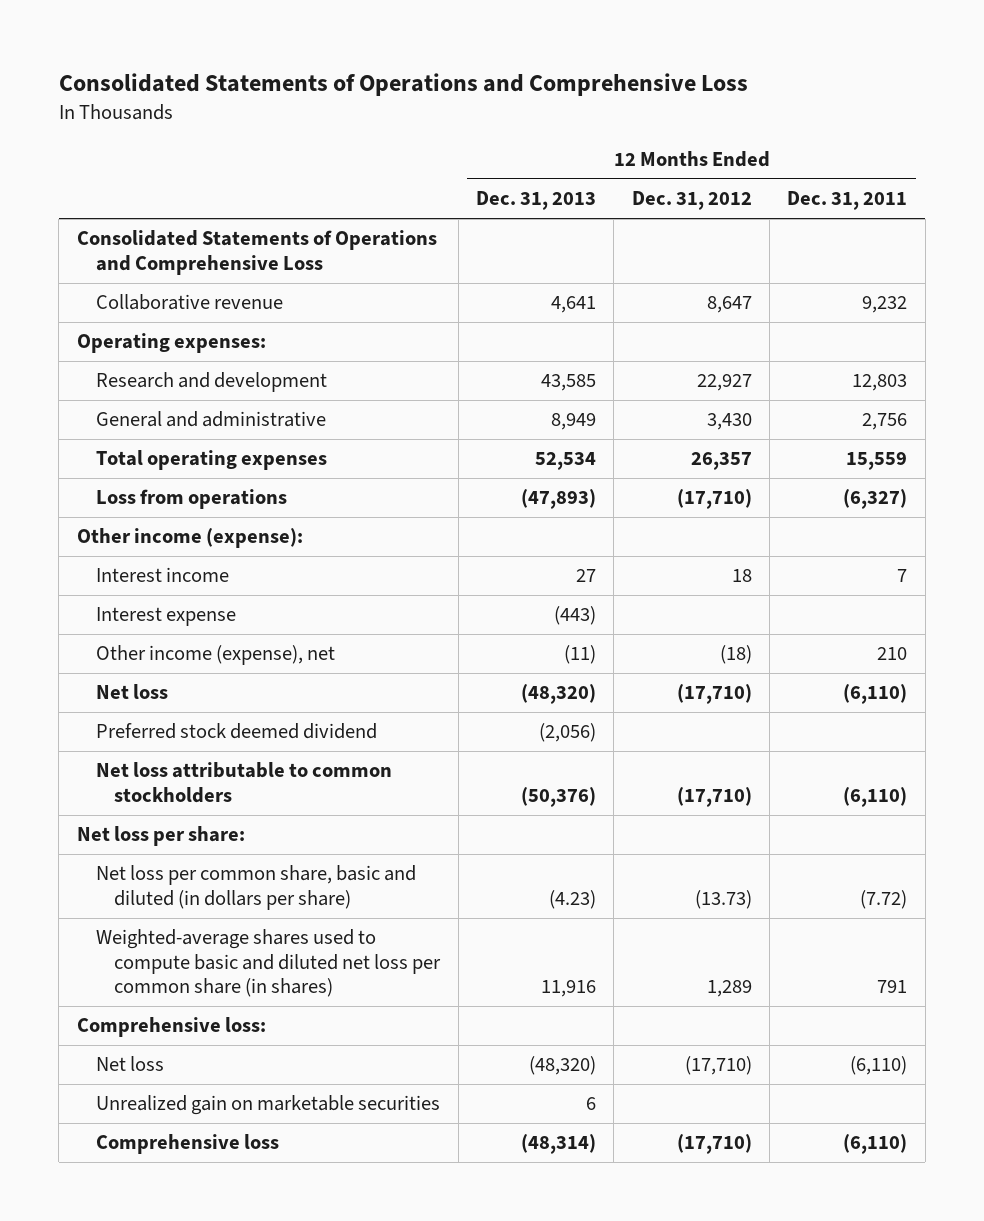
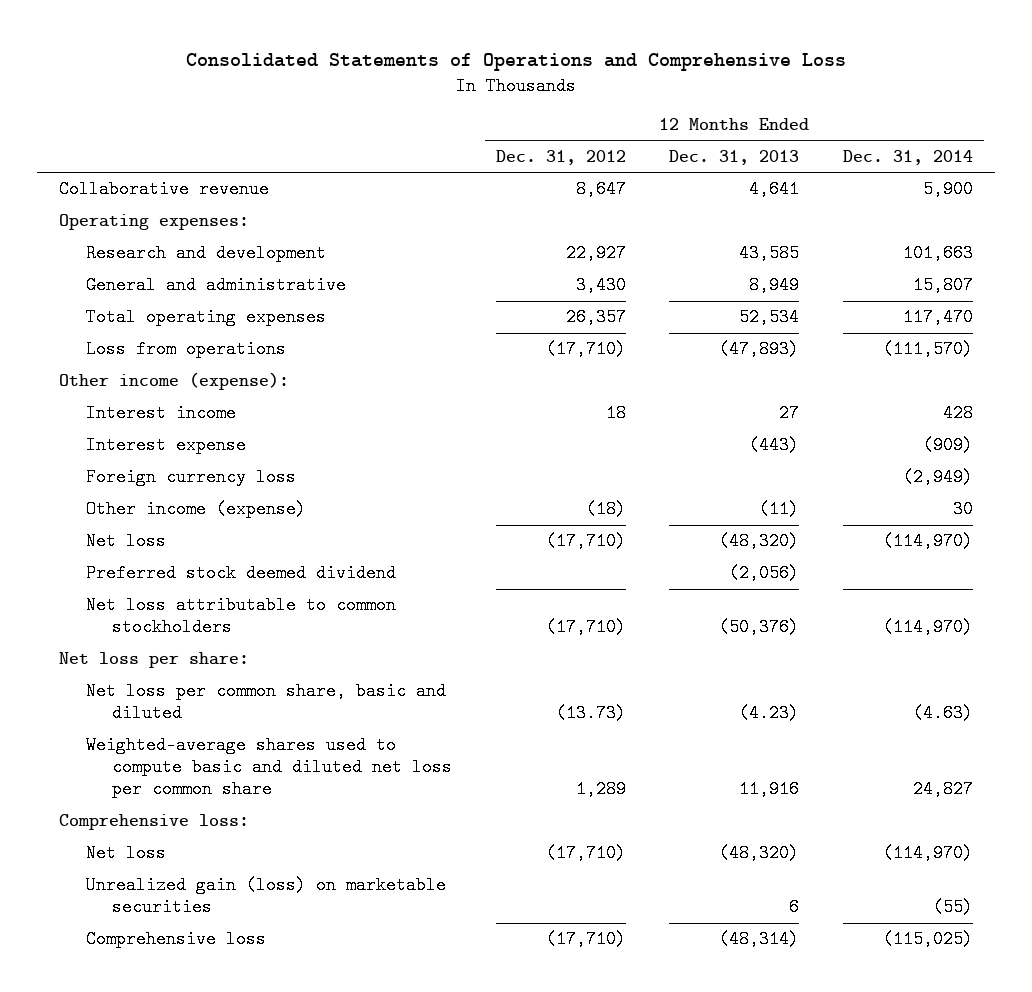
[787,191,908,211] Dec. 31, 2011 -> none
none -> [842,150,973,166] Dec. 31, 2014
[76,230,437,275] Consolidated Statements of Operations and Comprehensive Loss -> none
none -> [85,468,296,487] Foreign currency loss
[95,645,335,666] Other income (expense), net -> [85,500,306,519] Other income (expense)
[95,865,416,910] Net loss per common share, basic and diluted (in dollars per share) -> [85,682,446,723] Net loss per common share, basic and diluted
[95,929,442,998] Weighted-average shares used to compute basic and diluted net loss per common share (in shares) -> [85,736,453,799] Weighted-average shares used to compute basic and diluted net loss per common share
[95,1095,440,1116] Unrealized gain on marketable securities -> [85,876,446,917] Unrealized gain (loss) on marketable securities

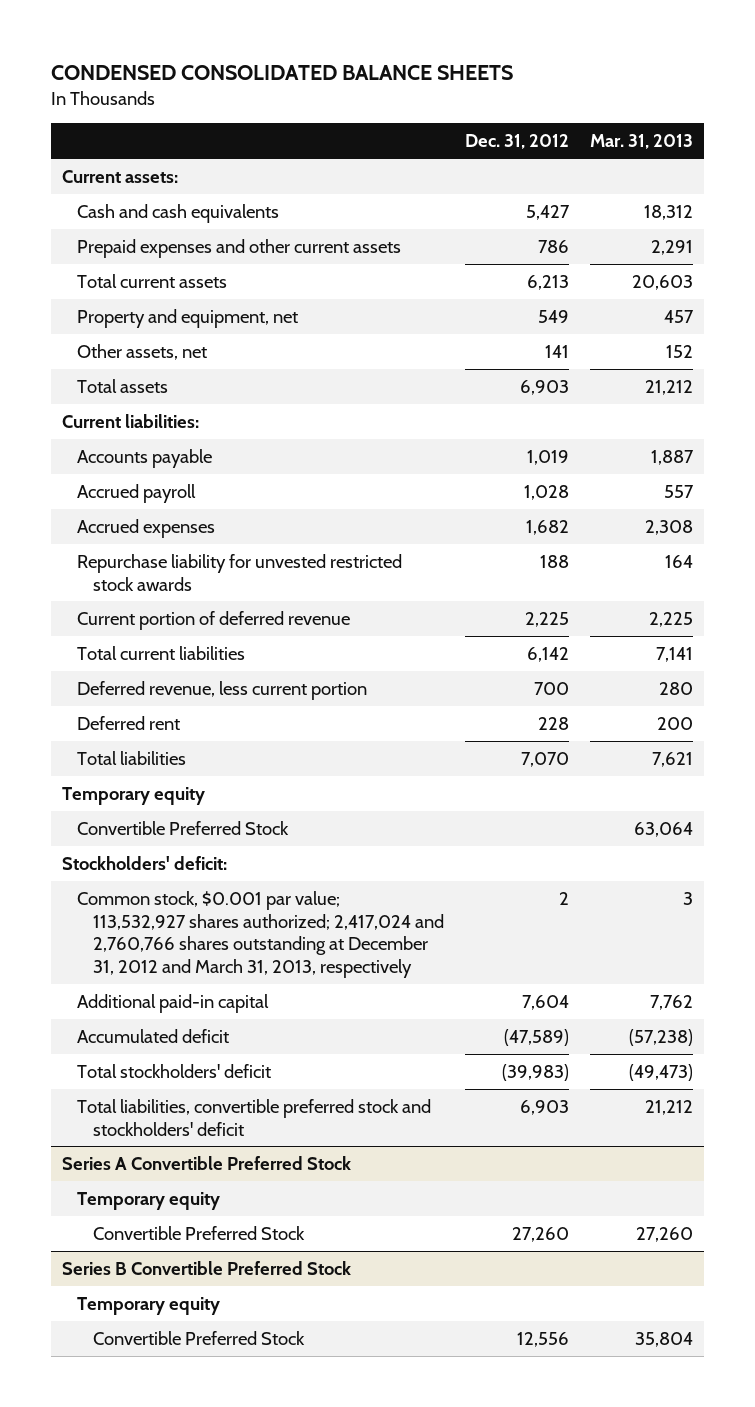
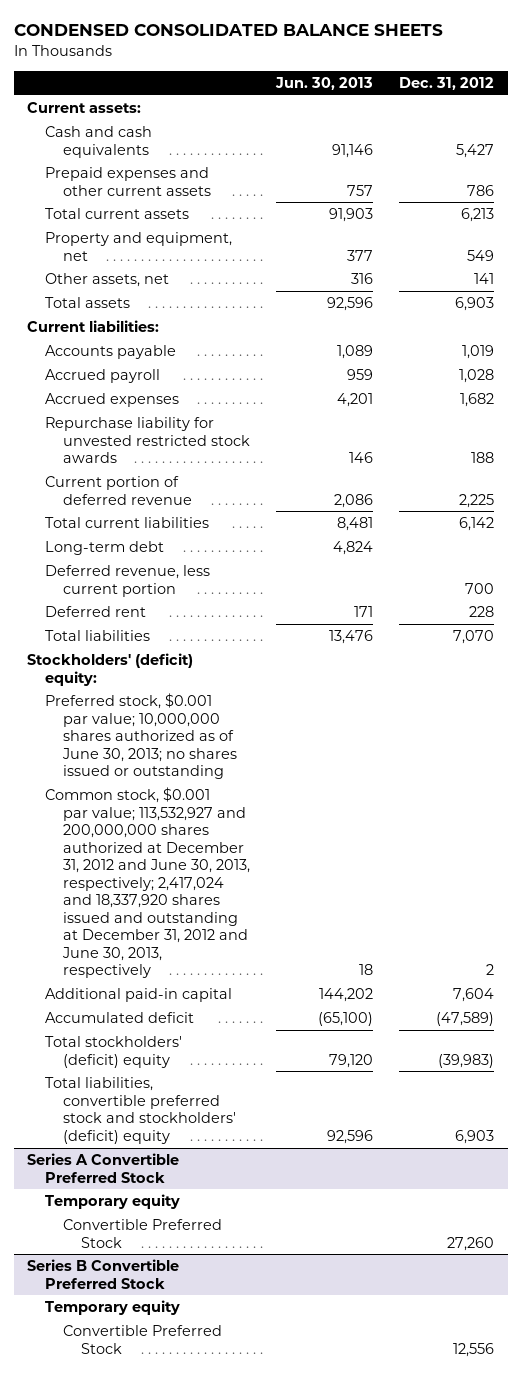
[590,134,694,150] Mar. 31, 2013 -> none
none -> [275,76,374,90] Jun. 30, 2013
none -> [44,541,164,556] Long-term debt
[61,786,205,805] Temporary equity -> none
[77,820,290,835] Convertible Preferred Stock -> none
[61,855,227,870] Stockholders' deficit: -> [26,653,193,686] Stockholders' (deficit) equity:
none -> [44,693,237,780] Preferred stock, $0.001 par value; 10,000,000 shares authorized as of June 30, 2013; no shares issued or outstanding
[77,890,444,978] Common stock, $0.001 par value; 113,532,927 shares authorized; 2,417,024 and 2,760,766 shares outstanding at December 31, 2012 and March 31, 2013, respectively -> [44,787,250,979] Common stock, $0.001 par value; 113,532,927 and 200,000,000 shares authorized at December 31, 2012 and June 30, 2013, respectively; 2,417,024 and 18,337,920 shares issued and outstanding at December 31, 2012 and June 30, 2013, respectively
[77,1063,272,1078] Total stockholders' deficit -> [44,1036,182,1068] Total stockholders' (deficit) equity
[77,1098,432,1136] Total liabilities, convertible preferred stock and stockholders' deficit -> [44,1077,236,1144] Total liabilities, convertible preferred stock and stockholders' (deficit) equity

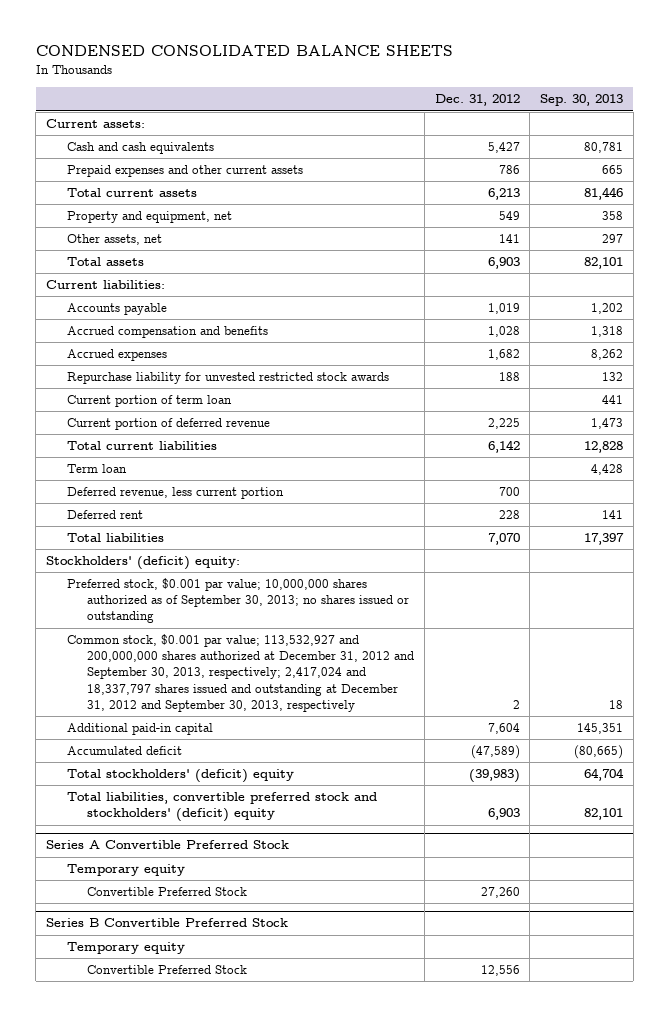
[275,76,374,90] Jun. 30, 2013 -> none
none -> [539,94,623,107] Sep. 30, 2013
[44,369,160,384] Accrued payroll -> [66,326,268,339] Accrued compensation and benefits
none -> [66,395,232,408] Current portion of term loan
[44,541,164,556] Long-term debt -> none
none -> [66,464,127,474] Term loan
[44,693,237,780] Preferred stock, $0.001 par value; 10,000,000 shares authorized as of June 30, 2013; no shares issued or outstanding -> [66,578,410,624] Preferred stock, $0.001 par value; 10,000,000 shares authorized as of September 30, 2013; no shares issued or outstanding
[44,787,250,979] Common stock, $0.001 par value; 113,532,927 and 200,000,000 shares authorized at December 31, 2012 and June 30, 2013, respectively; 2,417,024 and 18,337,920 shares issued and outstanding at December 31, 2012 and June 30, 2013, respectively -> [66,634,415,712] Common stock, $0.001 par value; 113,532,927 and 200,000,000 shares authorized at December 31, 2012 and September 30, 2013, respectively; 2,417,024 and 18,337,797 shares issued and outstanding at December 31, 2012 and September 30, 2013, respectively

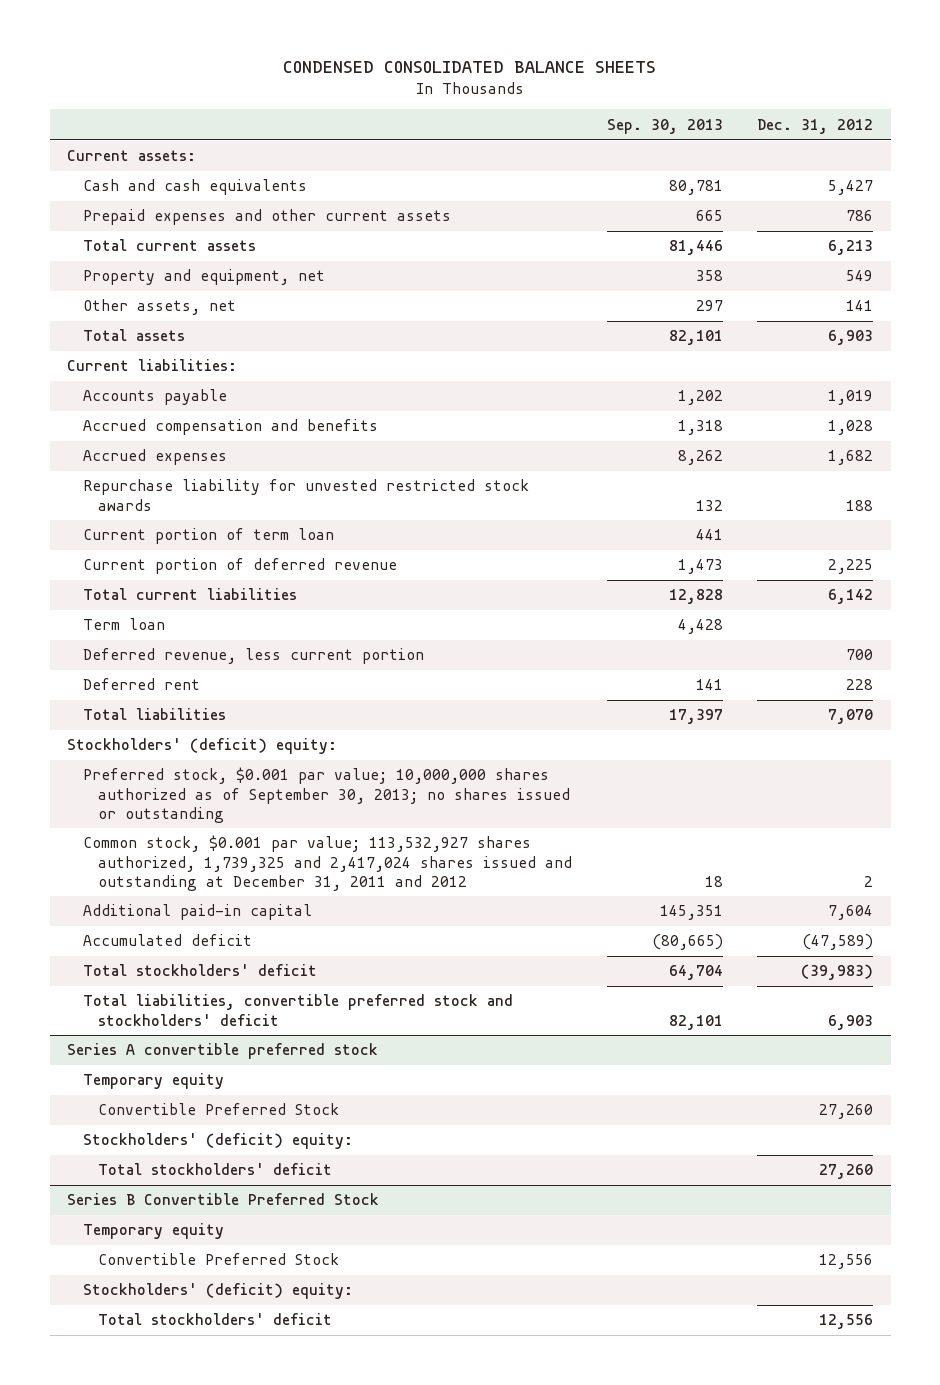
[66,634,415,712] Common stock, $0.001 par value; 113,532,927 and 200,000,000 shares authorized at December 31, 2012 and September 30, 2013, respectively; 2,417,024 and 18,337,797 shares issued and outstanding at December 31, 2012 and September 30, 2013, respectively -> [82,835,573,891] Common stock, $0.001 par value; 113,532,927 shares authorized, 1,739,325 and 2,417,024 shares issued and outstanding at December 31, 2011 and 2012
[66,769,294,784] Total stockholders' (deficit) equity -> [82,964,317,977] Total stockholders' deficit
[66,792,377,823] Total liabilities, convertible preferred stock and stockholders' (deficit) equity -> [82,994,513,1026] Total liabilities, convertible preferred stock and stockholders' deficit
[46,840,290,850] Series A Convertible Preferred Stock -> [67,1043,379,1060] Series A convertible preferred stock
none -> [82,1133,353,1150] Stockholders' (deficit) equity:
none -> [98,1163,333,1176] Total stockholders' deficit
none -> [82,1283,353,1300] Stockholders' (deficit) equity:
none -> [98,1313,333,1326] Total stockholders' deficit

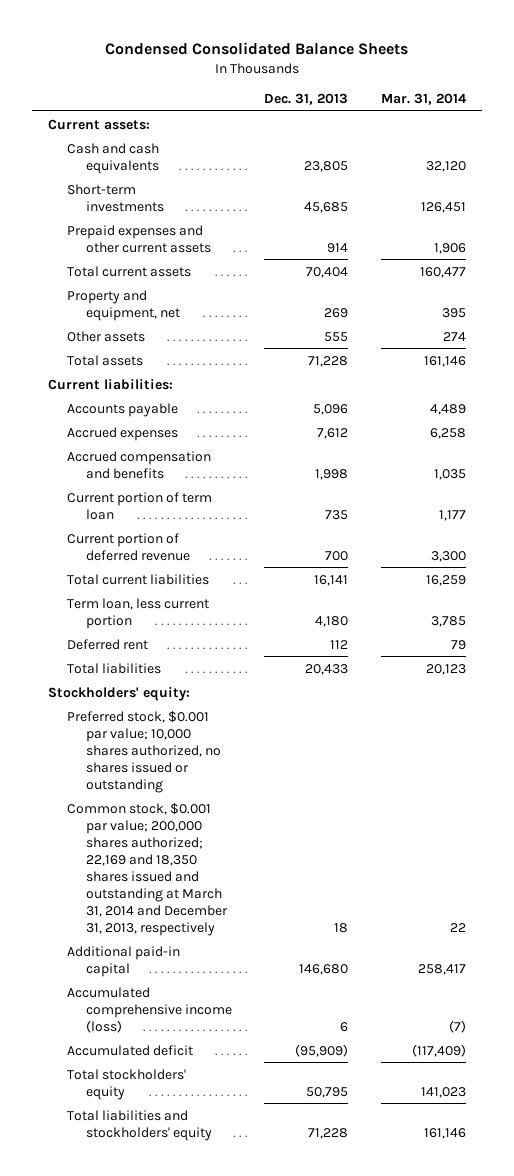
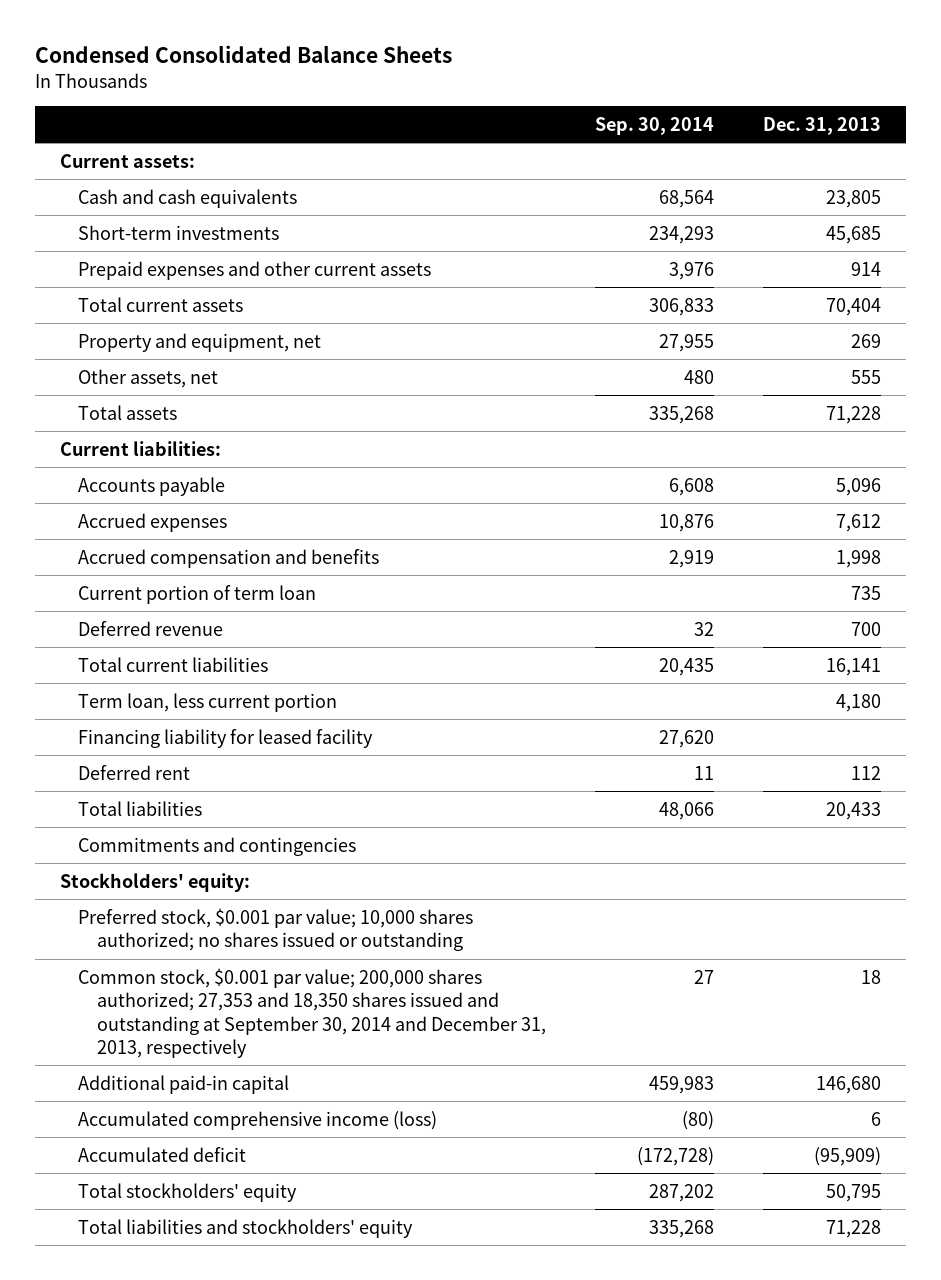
[380,93,467,106] Mar. 31, 2014 -> none
none -> [594,116,714,135] Sep. 30, 2014
[67,330,146,342] Other assets -> [78,368,219,388] Other assets, net
[67,532,191,561] Current portion of deferred revenue -> [78,620,224,636] Deferred revenue
none -> [78,728,374,748] Financing liability for leased facility
none -> [78,836,357,856] Commitments and contingencies
[67,710,222,793] Preferred stock, $0.001 par value; 10,000 shares authorized, no shares issued or outstanding -> [78,907,474,952] Preferred stock, $0.001 par value; 10,000 shares authorized; no shares issued or outstanding
[67,802,229,936] Common stock, $0.001 par value; 200,000 shares authorized; 22,169 and 18,350 shares issued and outstanding at March 31, 2014 and December 31, 2013, respectively -> [78,967,546,1058] Common stock, $0.001 par value; 200,000 shares authorized; 27,353 and 18,350 shares issued and outstanding at September 30, 2014 and December 31, 2013, respectively

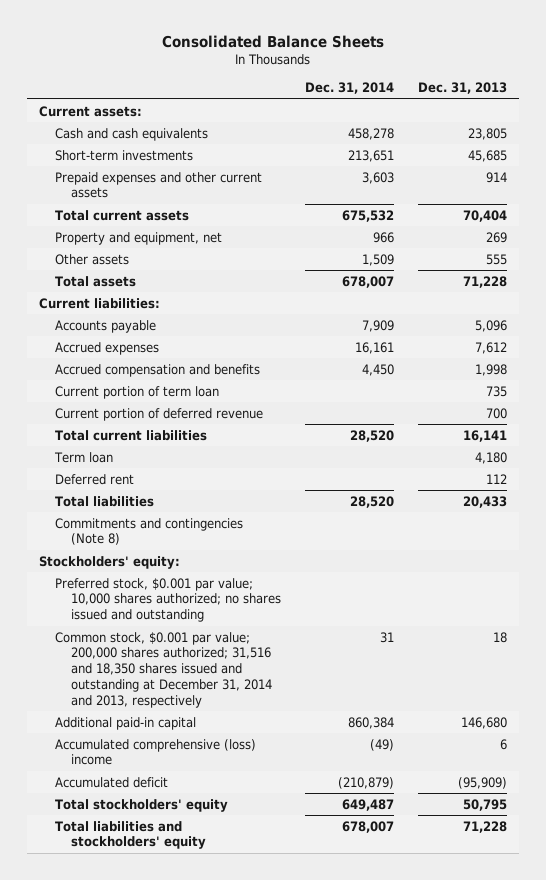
[35,45,453,64] Condensed Consolidated Balance Sheets -> [161,34,384,48] Consolidated Balance Sheets
[594,116,714,135] Sep. 30, 2014 -> none
none -> [304,82,394,95] Dec. 31, 2014
[78,368,219,388] Other assets, net -> [54,253,129,265] Other assets
[78,620,224,636] Deferred revenue -> [54,407,263,421] Current portion of deferred revenue
[78,728,374,748] Financing liability for leased facility -> none
[78,692,338,712] Term loan, less current portion -> [53,451,113,463] Term loan
[78,836,357,856] Commitments and contingencies -> [54,517,243,546] Commitments and contingencies (Note 8)
[78,907,474,952] Preferred stock, $0.001 par value; 10,000 shares authorized; no shares issued or outstanding -> [54,577,282,623] Preferred stock, $0.001 par value; 10,000 shares authorized; no shares issued and outstanding
[78,967,546,1058] Common stock, $0.001 par value; 200,000 shares authorized; 27,353 and 18,350 shares issued and outstanding at September 30, 2014 and December 31, 2013, respectively -> [54,631,273,709] Common stock, $0.001 par value; 200,000 shares authorized; 31,516 and 18,350 shares issued and outstanding at December 31, 2014 and 2013, respectively
[78,1110,438,1130] Accumulated comprehensive income (loss) -> [54,738,256,766] Accumulated comprehensive (loss) income

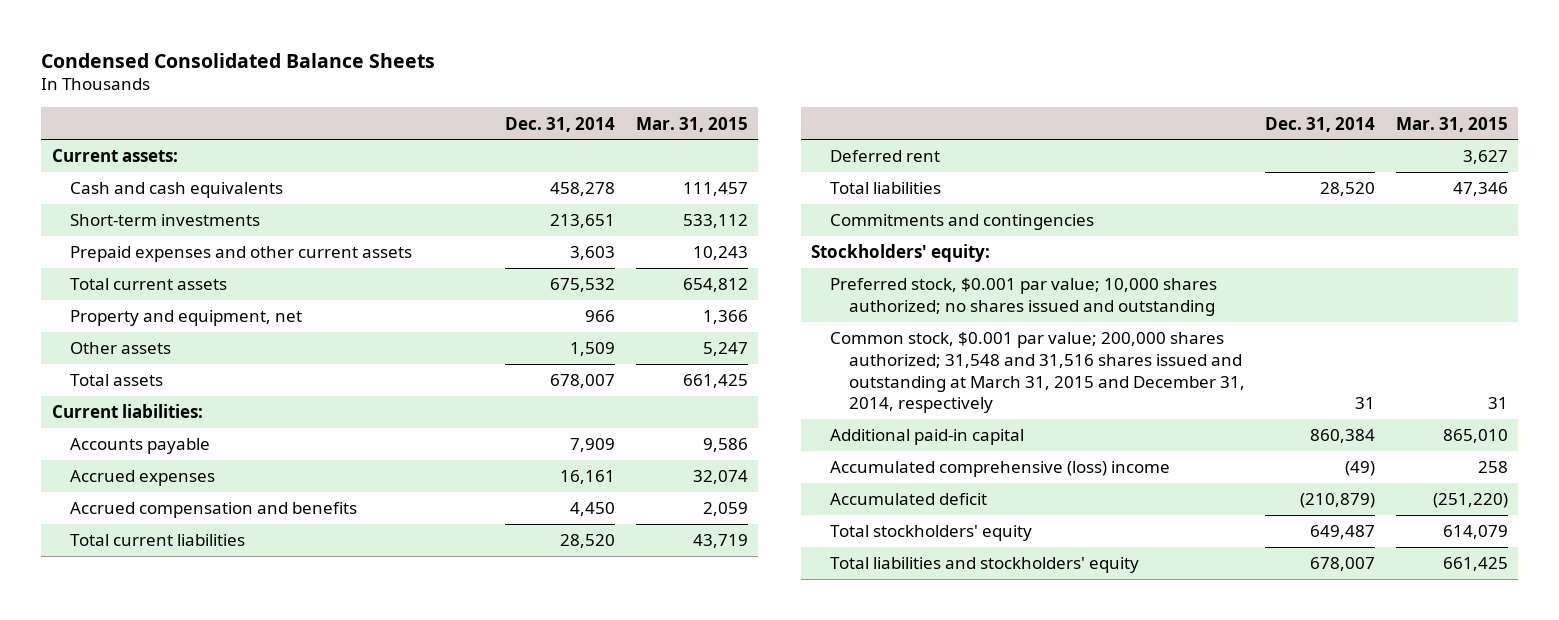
[161,34,384,48] Consolidated Balance Sheets -> [41,52,436,68] Condensed Consolidated Balance Sheets
[417,82,507,95] Dec. 31, 2013 -> none
none -> [636,116,749,132] Mar. 31, 2015
[54,385,219,399] Current portion of term loan -> none
[54,407,263,421] Current portion of deferred revenue -> none
[53,451,113,463] Term loan -> none
[54,517,243,546] Commitments and contingencies (Note 8) -> [829,214,1094,231] Commitments and contingencies
[54,631,273,709] Common stock, $0.001 par value; 200,000 shares authorized; 31,516 and 18,350 shares issued and outstanding at December 31, 2014 and 2013, respectively -> [829,332,1245,414] Common stock, $0.001 par value; 200,000 shares authorized; 31,548 and 31,516 shares issued and outstanding at March 31, 2015 and December 31, 2014, respectively

